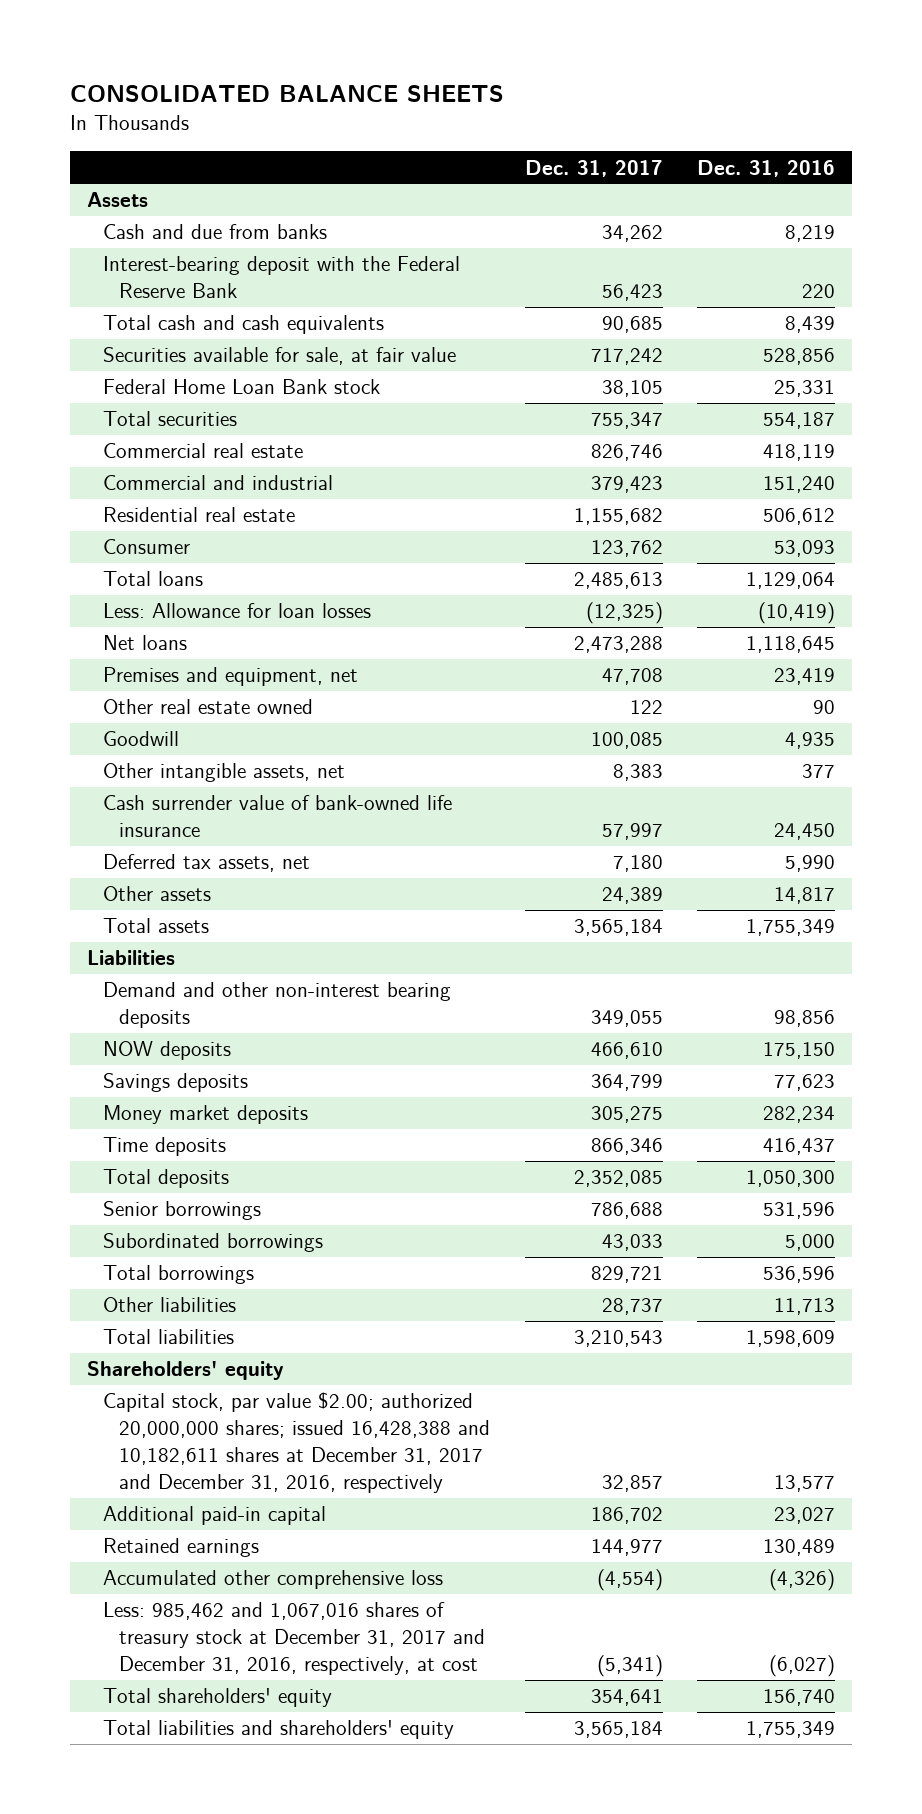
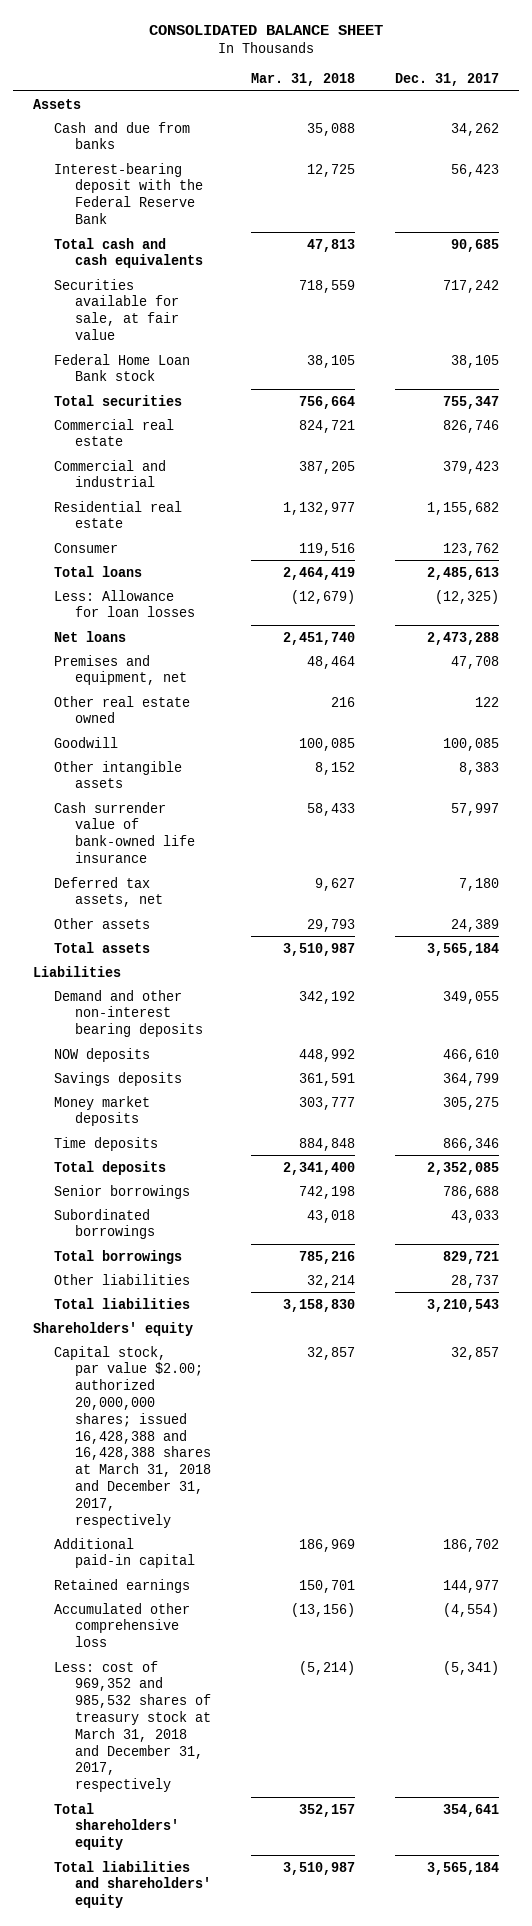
[70,85,505,103] CONSOLIDATED BALANCE SHEETS -> [148,24,383,35] CONSOLIDATED BALANCE SHEET
[696,159,835,177] Dec. 31, 2016 -> none
none -> [251,73,356,87] Mar. 31, 2018
[103,763,346,783] Other intangible assets, net -> [54,760,183,789] Other intangible assets
[103,1392,491,1494] Capital stock, par value $2.00; authorized 20,000,000 shares; issued 16,428,388 and 10,182,611 shares at December 31, 2017 and December 31, 2016, respectively -> [54,1345,212,1528] Capital stock, par value $2.00; authorized 20,000,000 shares; issued 16,428,388 and 16,428,388 shares at March 31, 2018 and December 31, 2017, respectively
[103,1602,486,1676] Less: 985,462 and 1,067,016 shares of treasury stock at December 31, 2017 and December 31, 2016, respectively, at cost -> [54,1660,212,1793] Less: cost of 969,352 and 985,532 shares of treasury stock at March 31, 2018 and December 31, 2017, respectively

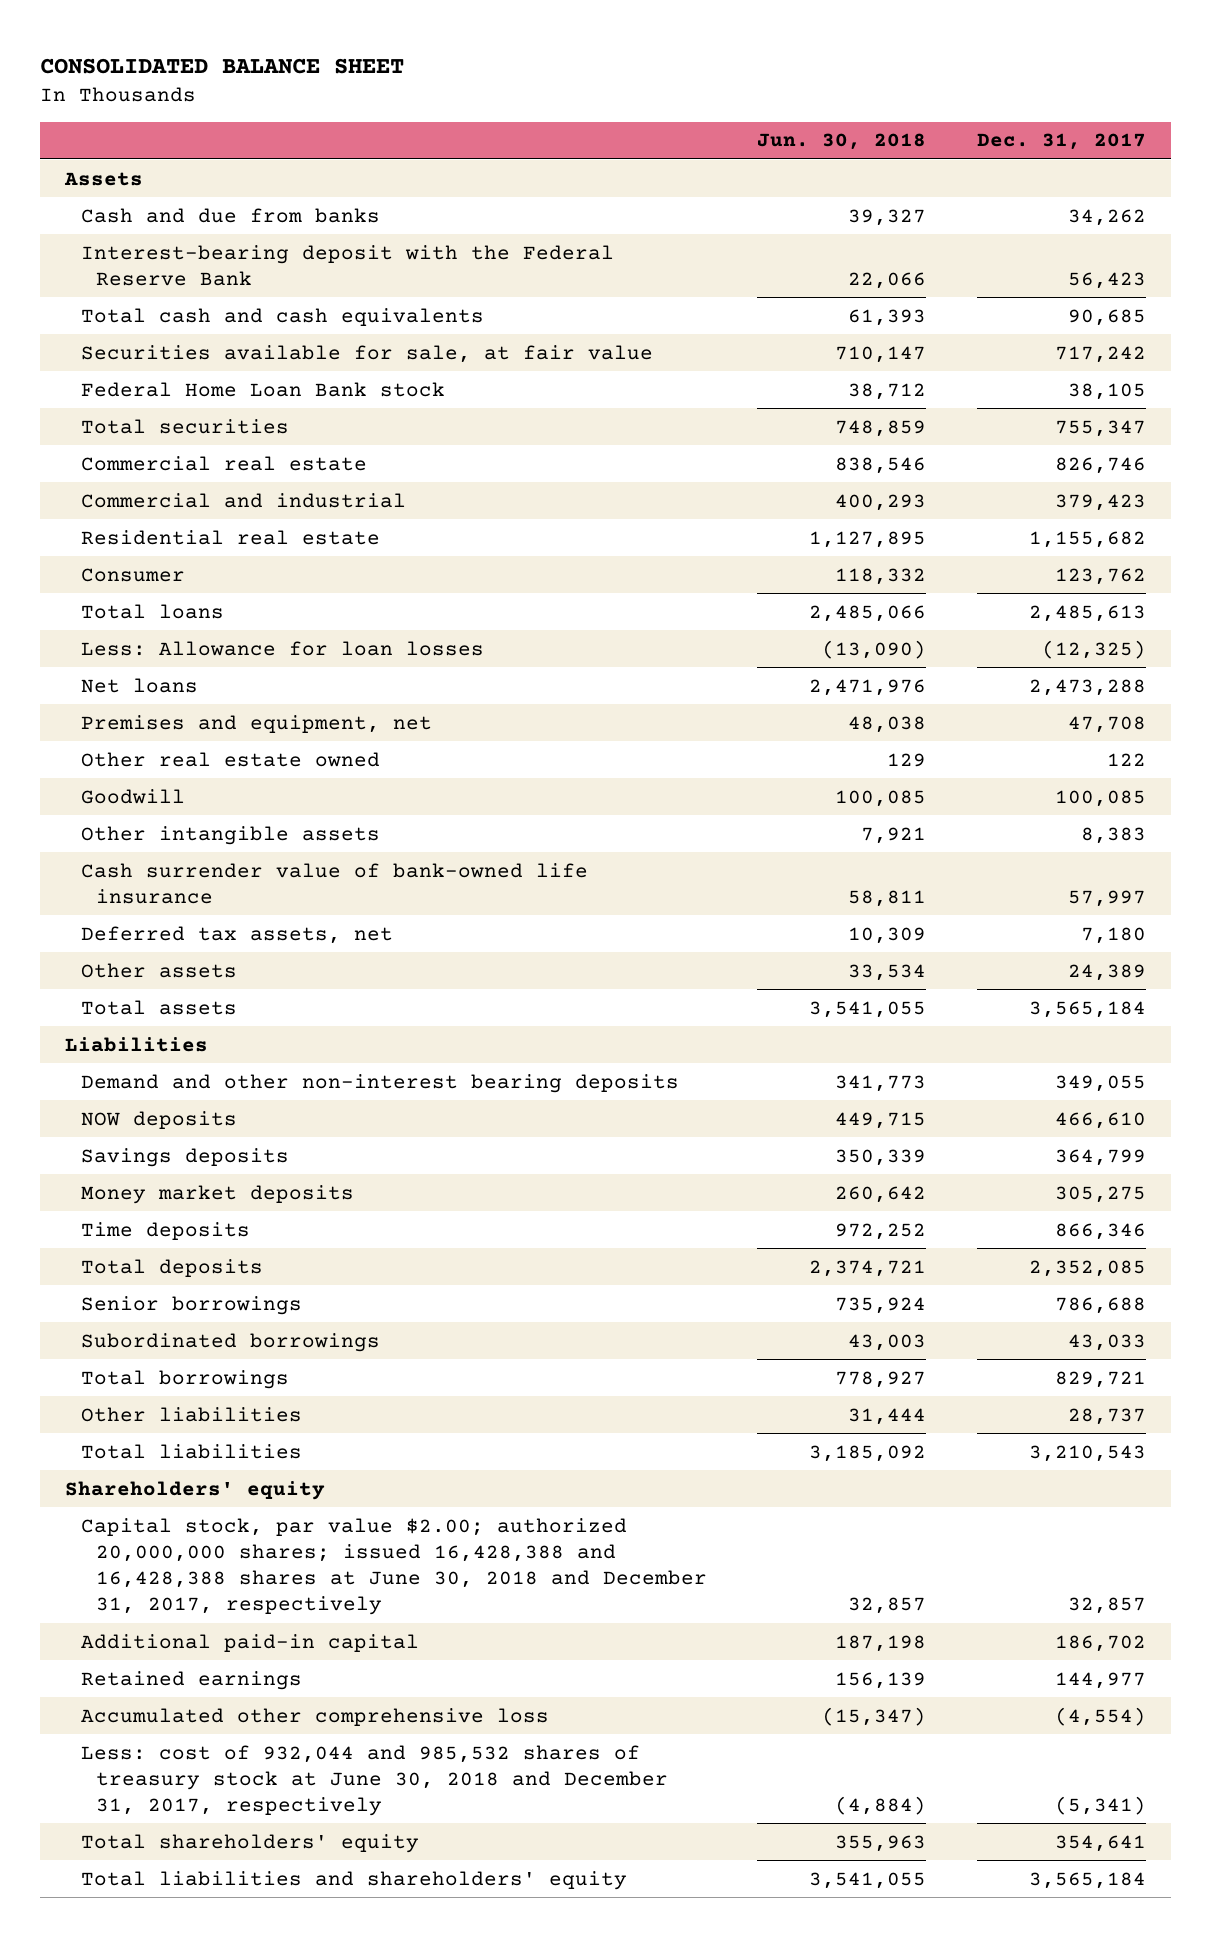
[251,73,356,87] Mar. 31, 2018 -> none
none -> [757,133,927,151] Jun. 30, 2018
[54,1345,212,1528] Capital stock, par value $2.00; authorized 20,000,000 shares; issued 16,428,388 and 16,428,388 shares at March 31, 2018 and December 31, 2017, respectively -> [80,1517,708,1616] Capital stock, par value $2.00; authorized 20,000,000 shares; issued 16,428,388 and 16,428,388 shares at June 30, 2018 and December 31, 2017, respectively
[54,1660,212,1793] Less: cost of 969,352 and 985,532 shares of treasury stock at March 31, 2018 and December 31, 2017, respectively -> [80,1744,669,1817] Less: cost of 932,044 and 985,532 shares of treasury stock at June 30, 2018 and December 31, 2017, respectively

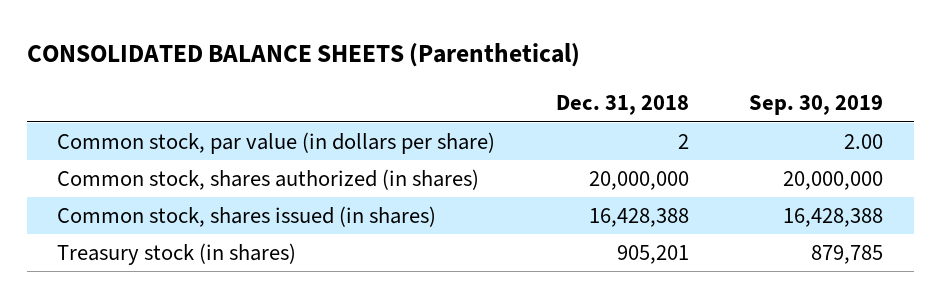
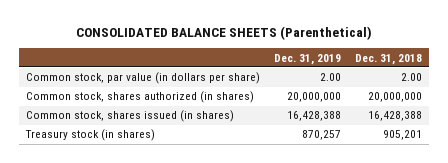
[749,95,884,116] Sep. 30, 2019 -> none
none -> [273,53,341,65] Dec. 31, 2019
[677,134,689,150] 2 -> [400,73,422,82] 2.00

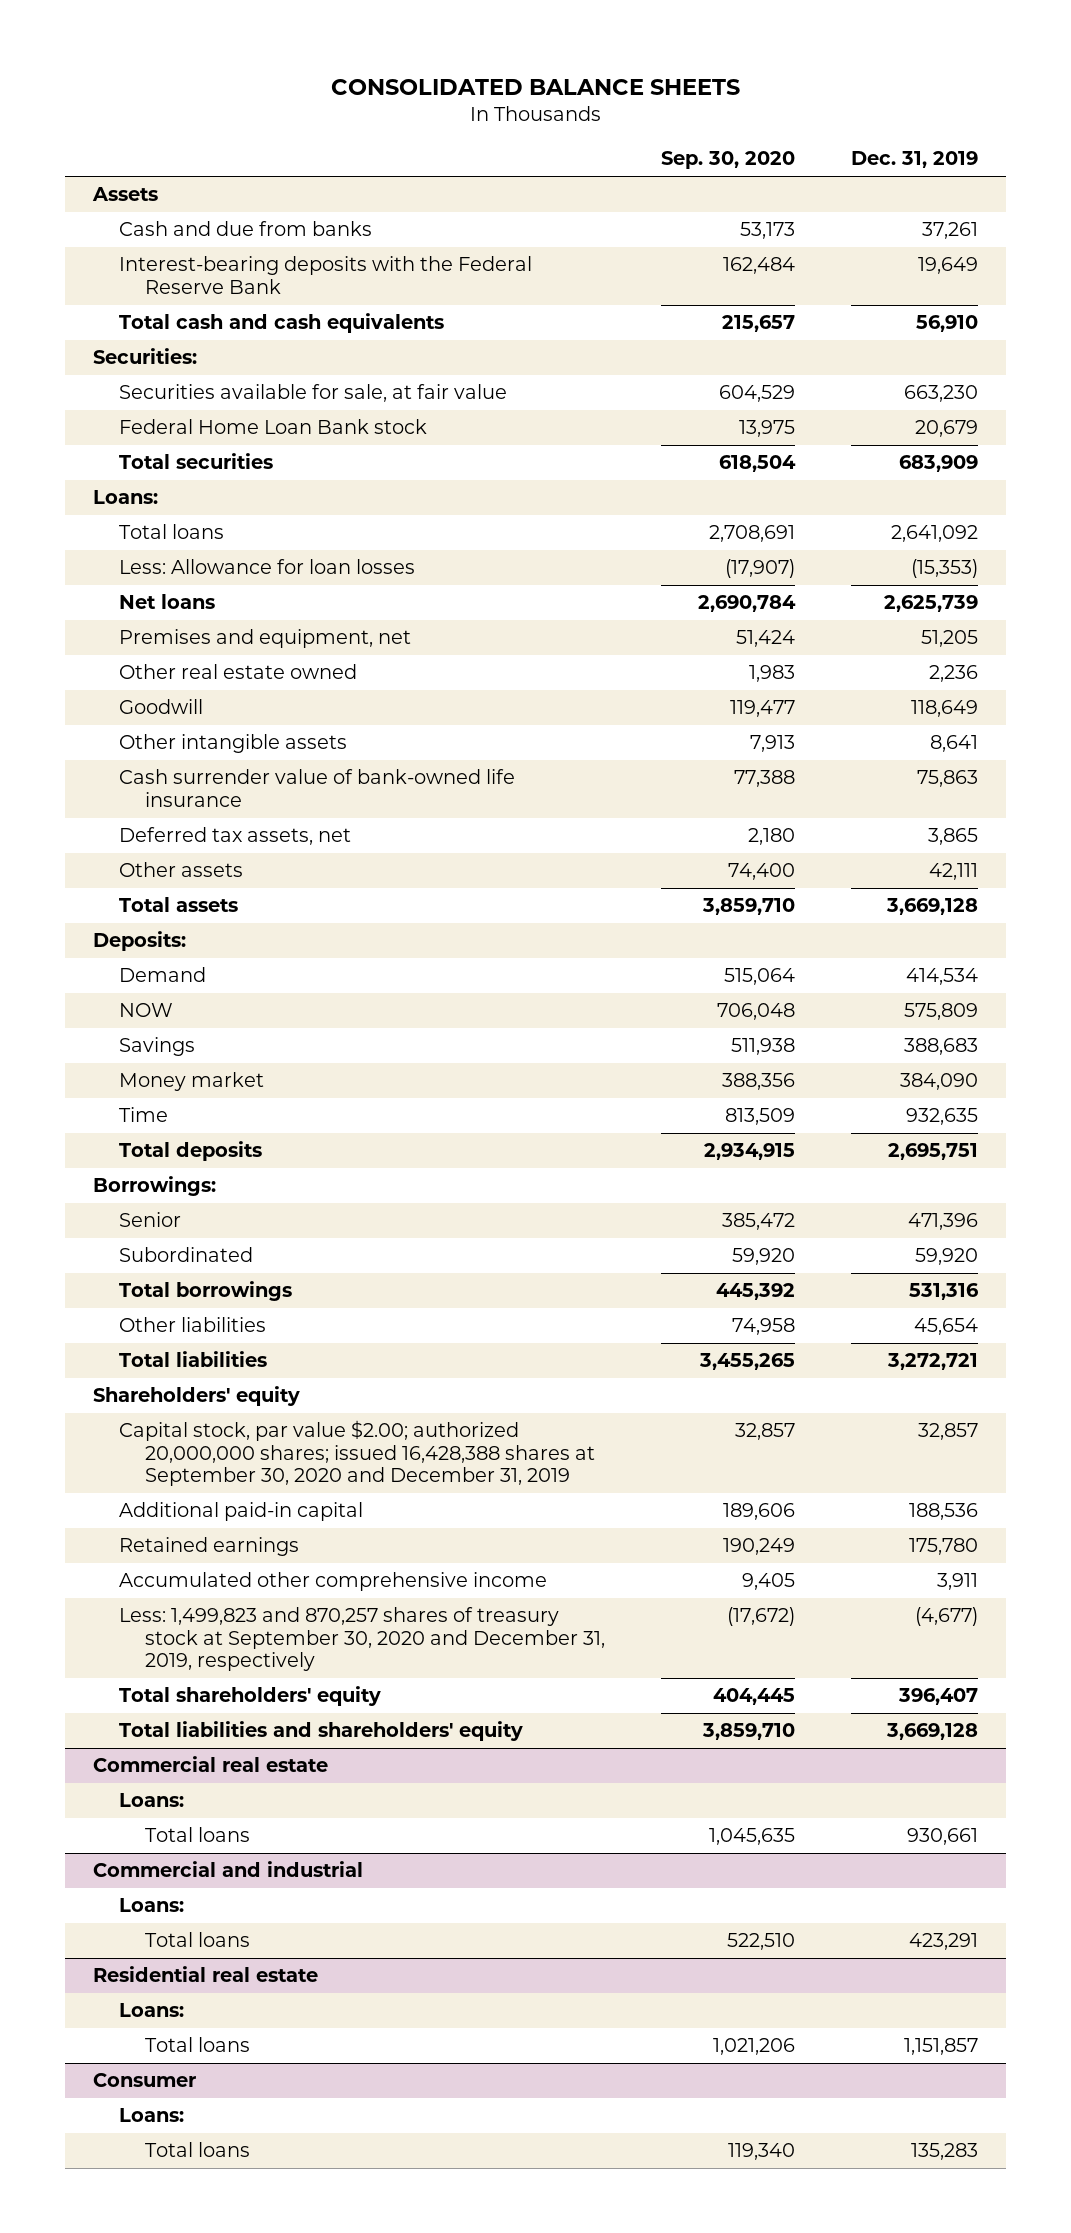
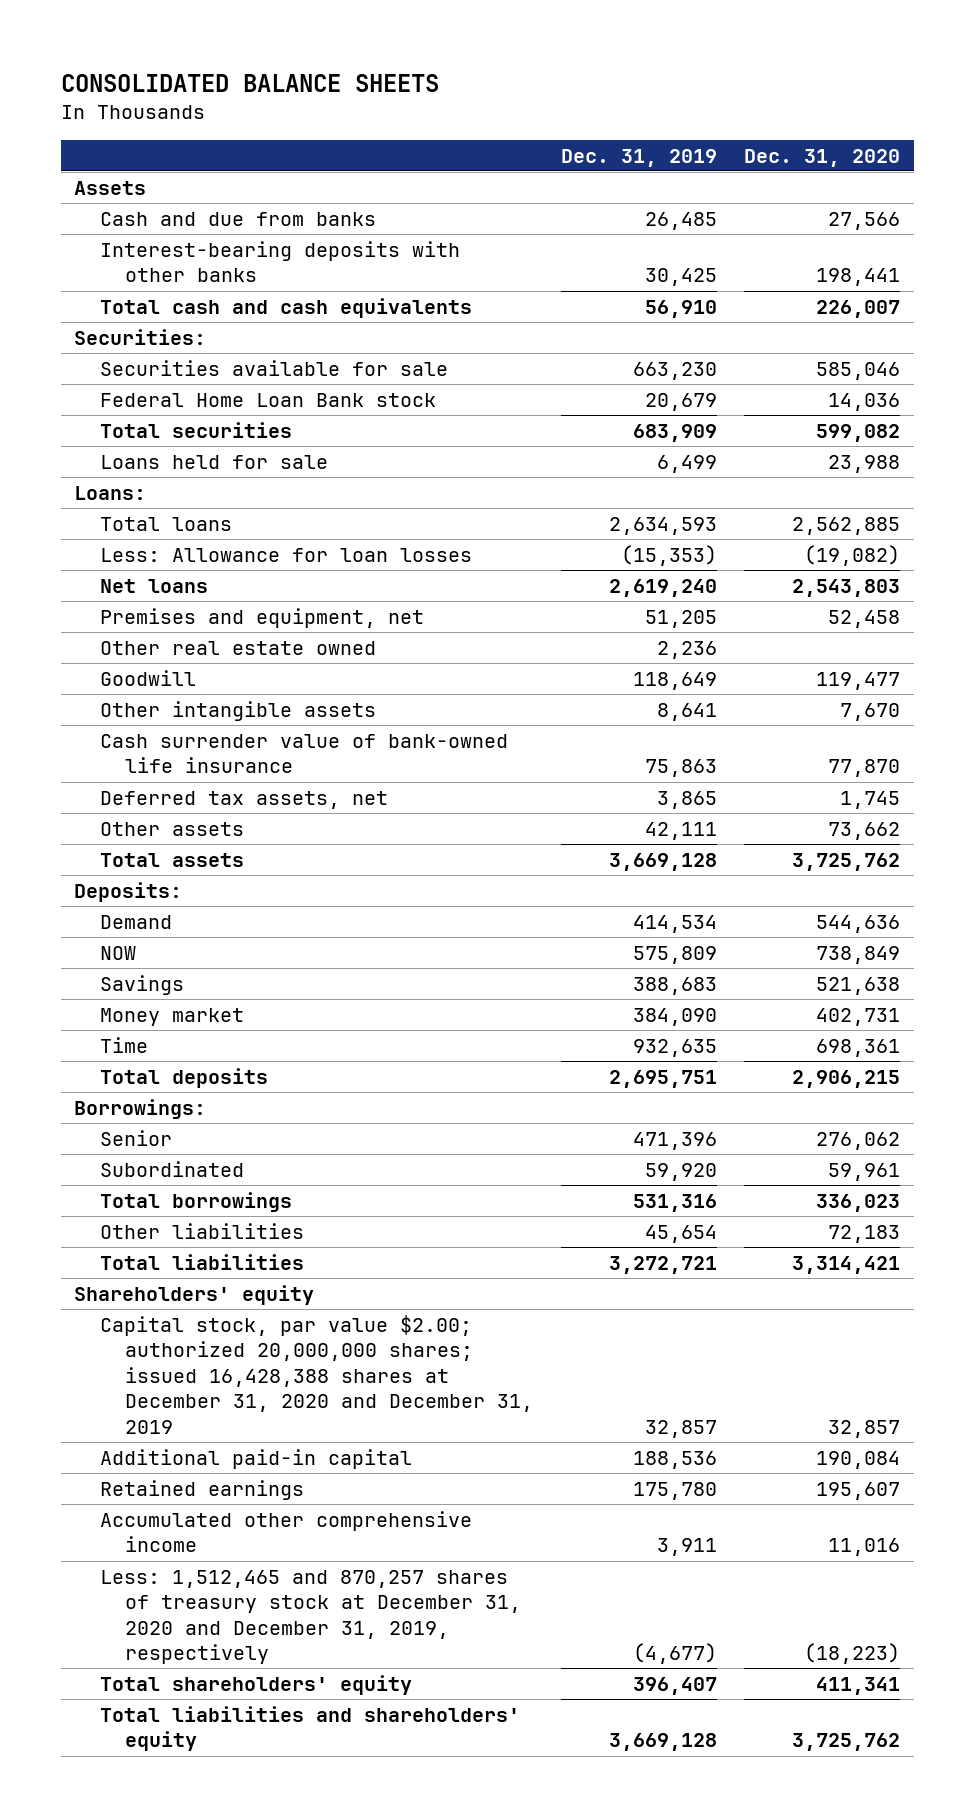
[661,151,796,170] Sep. 30, 2020 -> none
none -> [743,148,900,167] Dec. 31, 2020
[922,222,979,240] 37,261 -> [644,212,717,231] 26,485
[118,256,532,294] Interest-bearing deposits with the Federal Reserve Bank -> [99,241,460,283] Interest-bearing deposits with other banks
[918,257,979,275] 19,649 -> [644,268,717,287] 30,425
[118,384,507,403] Securities available for sale, at fair value -> [99,360,448,377] Securities available for sale
none -> [99,455,328,470] Loans held for sale
[891,525,979,543] 2,641,092 -> [608,517,717,536] 2,634,593
[884,595,979,613] 2,625,739 -> [608,579,717,598] 2,619,240
[118,1420,596,1487] Capital stock, par value $2.00; authorized 20,000,000 shares; issued 16,428,388 shares at September 30, 2020 and December 31, 2019 -> [99,1315,534,1434] Capital stock, par value $2.00; authorized 20,000,000 shares; issued 16,428,388 shares at December 31, 2020 and December 31, 2019
[118,1607,606,1672] Less: 1,499,823 and 870,257 shares of treasury stock at September 30, 2020 and December 31, 2019, respectively -> [99,1570,522,1665] Less: 1,512,465 and 870,257 shares of treasury stock at December 31, 2020 and December 31, 2019, respectively
[92,1756,328,1773] Commercial real estate -> none
[118,1793,184,1808] Loans: -> none
[145,1827,251,1843] Total loans -> none
[92,1861,363,1878] Commercial and industrial -> none
[118,1898,184,1913] Loans: -> none
[145,1932,251,1948] Total loans -> none
[92,1966,318,1983] Residential real estate -> none
[118,2003,184,2018] Loans: -> none
[145,2037,251,2053] Total loans -> none
[92,2073,196,2088] Consumer -> none
[118,2108,184,2123] Loans: -> none
[145,2142,251,2158] Total loans -> none

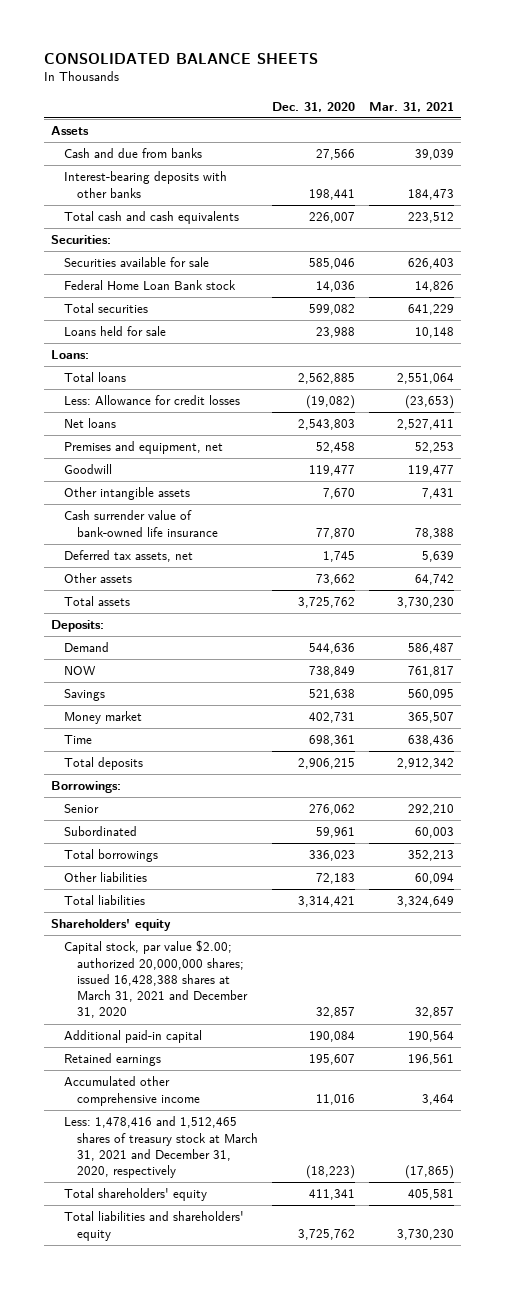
[560,148,717,167] Dec. 31, 2019 -> none
none -> [368,101,454,112] Mar. 31, 2021
[99,548,472,563] Less: Allowance for loan losses -> [63,395,240,406] Less: Allowance for credit losses
[99,641,376,656] Other real estate owned -> none
[99,1315,534,1434] Capital stock, par value $2.00; authorized 20,000,000 shares; issued 16,428,388 shares at December 31, 2020 and December 31, 2019 -> [63,940,248,1019] Capital stock, par value $2.00; authorized 20,000,000 shares; issued 16,428,388 shares at March 31, 2021 and December 31, 2020
[99,1570,522,1665] Less: 1,512,465 and 870,257 shares of treasury stock at December 31, 2020 and December 31, 2019, respectively -> [63,1116,258,1179] Less: 1,478,416 and 1,512,465 shares of treasury stock at March 31, 2021 and December 31, 2020, respectively

